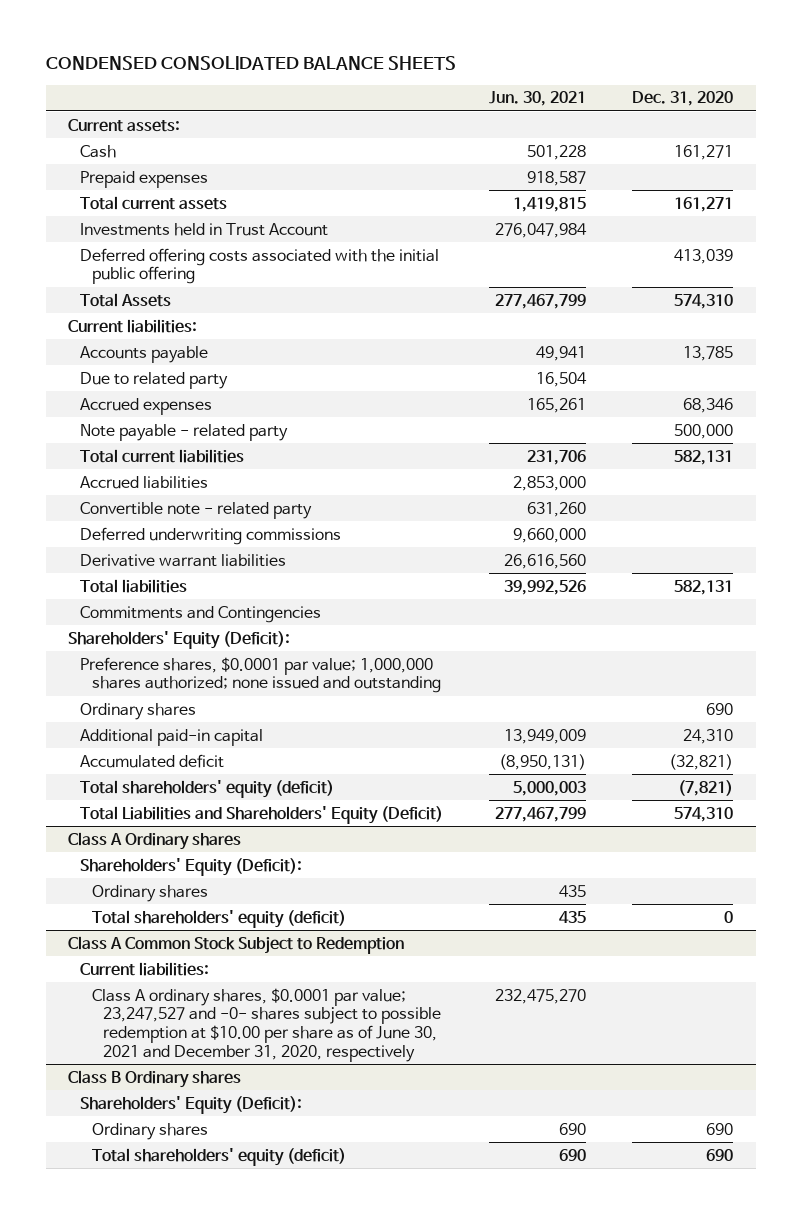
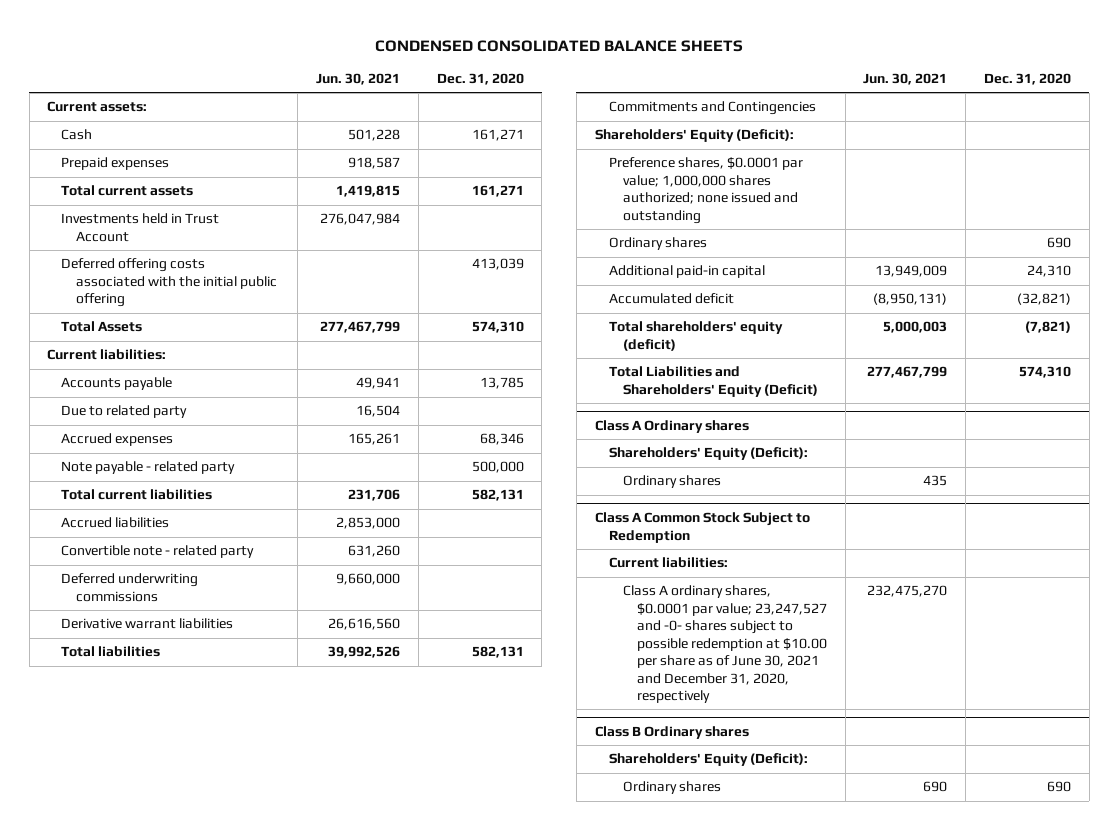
[91,909,346,928] Total shareholders' equity (deficit) -> none
[91,1147,346,1166] Total shareholders' equity (deficit) -> none

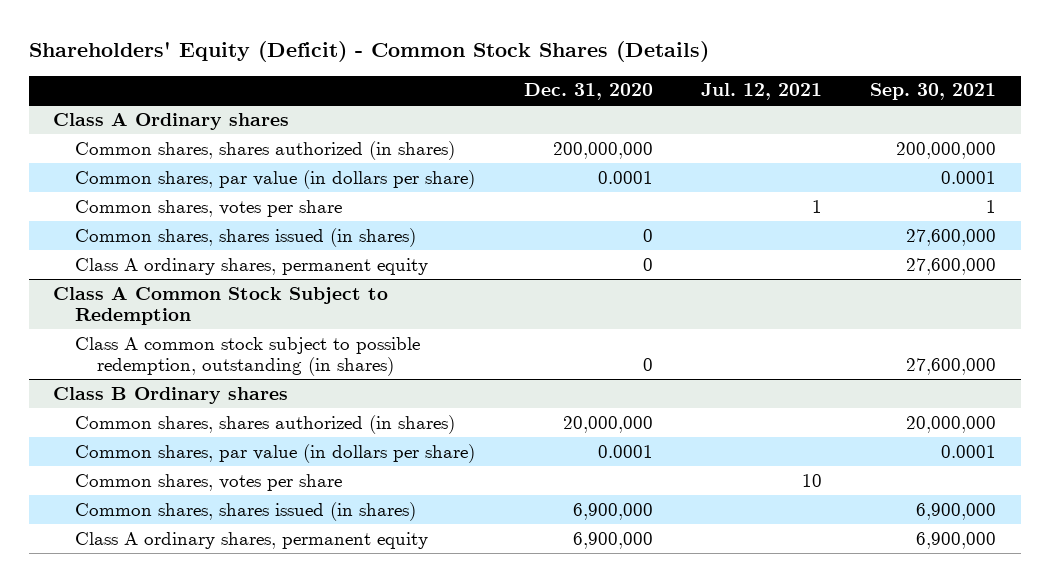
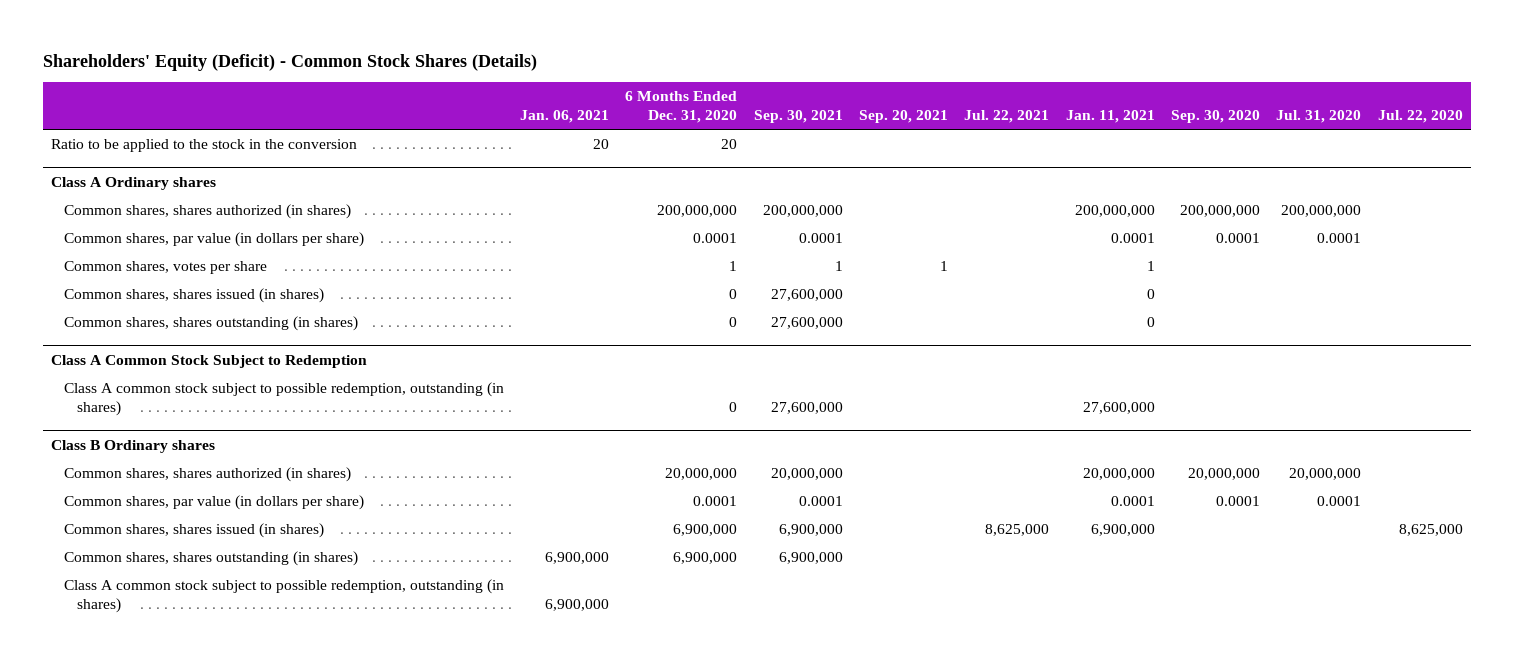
[523,83,653,101] Dec. 31, 2020 -> none
[701,83,823,101] Jul. 12, 2021 -> none
none -> [520,110,610,124] Jan. 06, 2021
none -> [625,91,738,124] 6 Months Ended Dec. 31, 2020
none -> [859,110,949,124] Sep. 20, 2021
none -> [964,110,1050,124] Jul. 22, 2021
none -> [1065,110,1155,124] Jan. 11, 2021
none -> [1171,110,1261,124] Sep. 30, 2020
none -> [1276,110,1362,124] Jul. 31, 2020
none -> [1377,110,1463,124] Jul. 22, 2020
none -> [50,139,357,153] Ratio to be applied to the stock in the conversion
[75,257,429,275] Class A ordinary shares, permanent equity -> [63,316,358,332] Common shares, shares outstanding (in shares)
[75,473,343,491] Common shares, votes per share -> none
[75,531,429,549] Class A ordinary shares, permanent equity -> [63,551,358,567] Common shares, shares outstanding (in shares)
none -> [63,579,504,614] Class A common stock subject to possible redemption, outstanding (in shares)

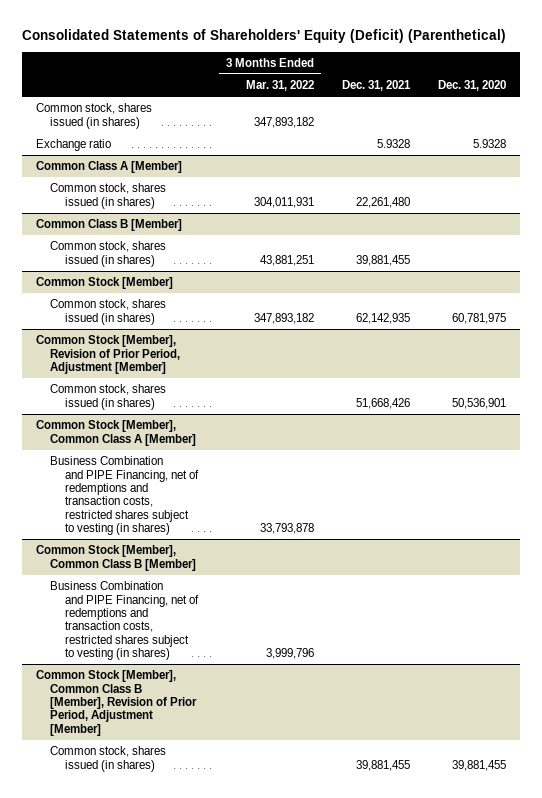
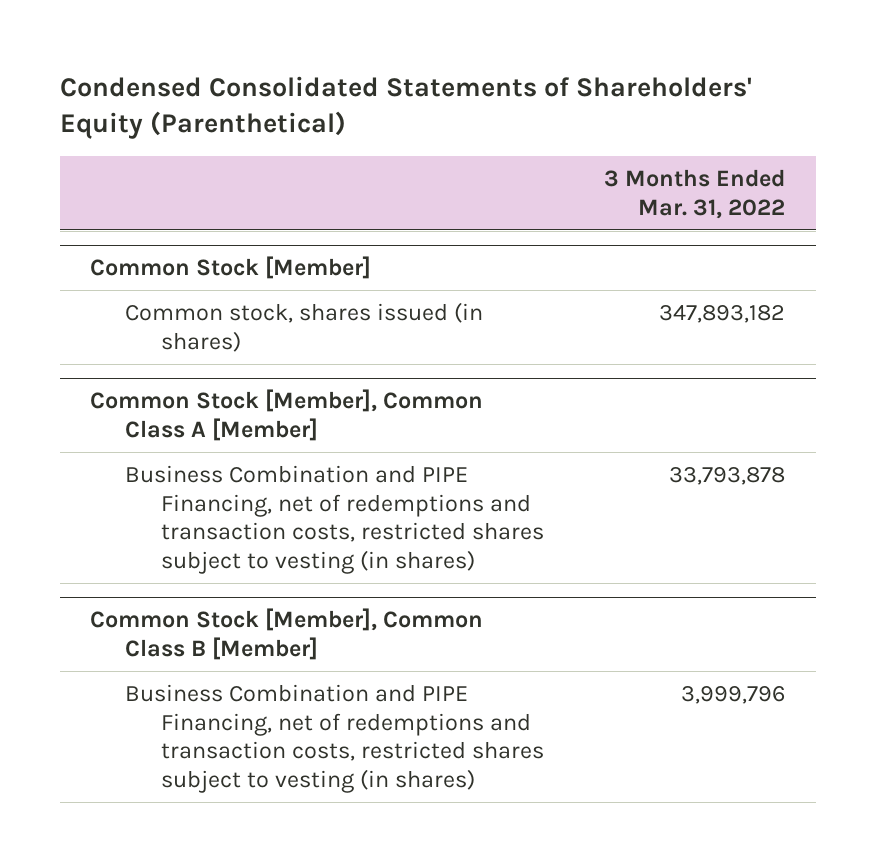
[22,29,507,44] Consolidated Statements of Shareholders' Equity (Deficit) (Parenthetical) -> [59,75,752,140] Condensed Consolidated Statements of Shareholders' Equity (Parenthetical)
[341,80,411,92] Dec. 31, 2021 -> none
[437,80,506,92] Dec. 31, 2020 -> none
[36,103,153,129] Common stock, shares issued (in shares) -> none
[36,139,112,152] Exchange ratio -> none
[36,161,183,174] Common Class A [Member] -> none
[50,183,167,209] Common stock, shares issued (in shares) -> none
[36,219,183,232] Common Class B [Member] -> none
[50,241,167,267] Common stock, shares issued (in shares) -> none
[36,335,181,374] Common Stock [Member], Revision of Prior Period, Adjustment [Member] -> none
[50,384,167,410] Common stock, shares issued (in shares) -> none
[36,670,198,736] Common Stock [Member], Common Class B [Member], Revision of Prior Period, Adjustment [Member] -> none
[50,746,167,772] Common stock, shares issued (in shares) -> none

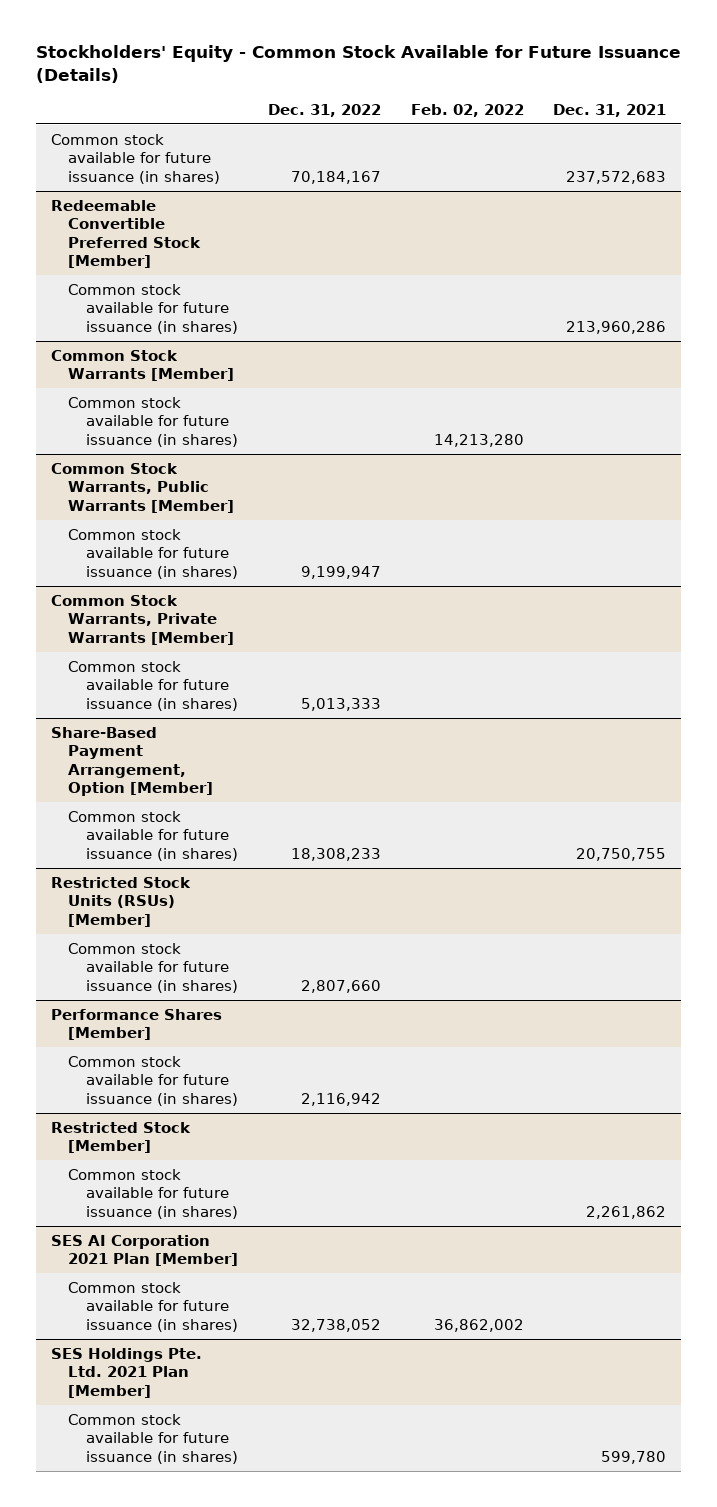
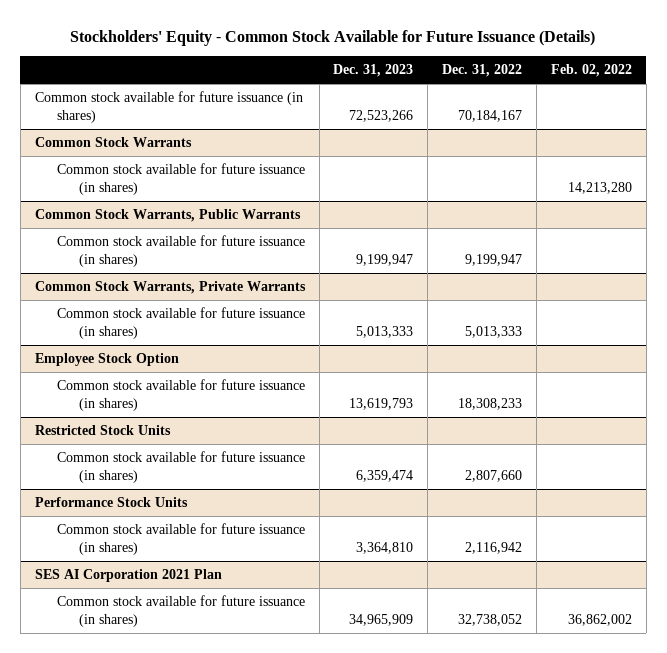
[553,103,667,117] Dec. 31, 2021 -> none
none -> [333,64,414,78] Dec. 31, 2023
[50,199,202,268] Redeemable Convertible Preferred Stock [Member] -> none
[68,283,238,334] Common stock available for future issuance (in shares) -> none
[50,349,235,382] Common Stock Warrants [Member] -> [34,137,192,148] Common Stock Warrants
[50,462,235,513] Common Stock Warrants, Public Warrants [Member] -> [34,209,301,223] Common Stock Warrants, Public Warrants
[50,594,235,645] Common Stock Warrants, Private Warrants [Member] -> [34,281,306,295] Common Stock Warrants, Private Warrants
[50,726,214,796] Share-Based Payment Arrangement, Option [Member] -> [34,353,179,367] Employee Stock Option
[50,876,191,927] Restricted Stock Units (RSUs) [Member] -> [34,425,171,436] Restricted Stock Units
[50,1008,222,1041] Performance Shares [Member] -> [34,497,188,508] Performance Stock Units
[50,1121,191,1154] Restricted Stock [Member] -> none
[68,1168,238,1219] Common stock available for future issuance (in shares) -> none
[50,1234,239,1267] SES AI Corporation 2021 Plan [Member] -> [34,569,222,583] SES AI Corporation 2021 Plan
[50,1347,202,1398] SES Holdings Pte. Ltd. 2021 Plan [Member] -> none
[68,1413,238,1464] Common stock available for future issuance (in shares) -> none

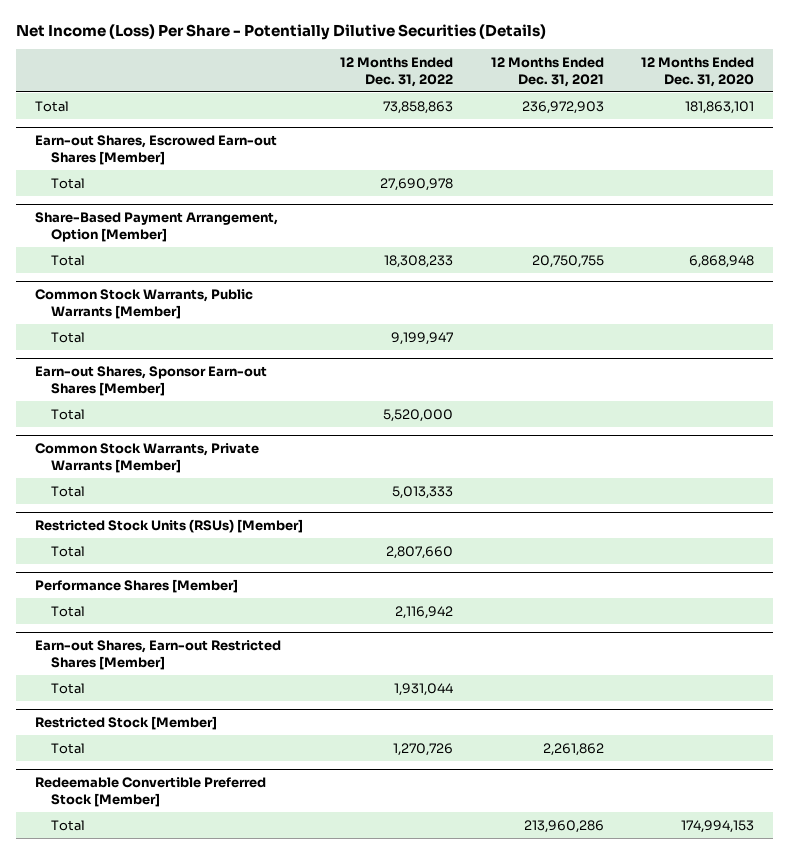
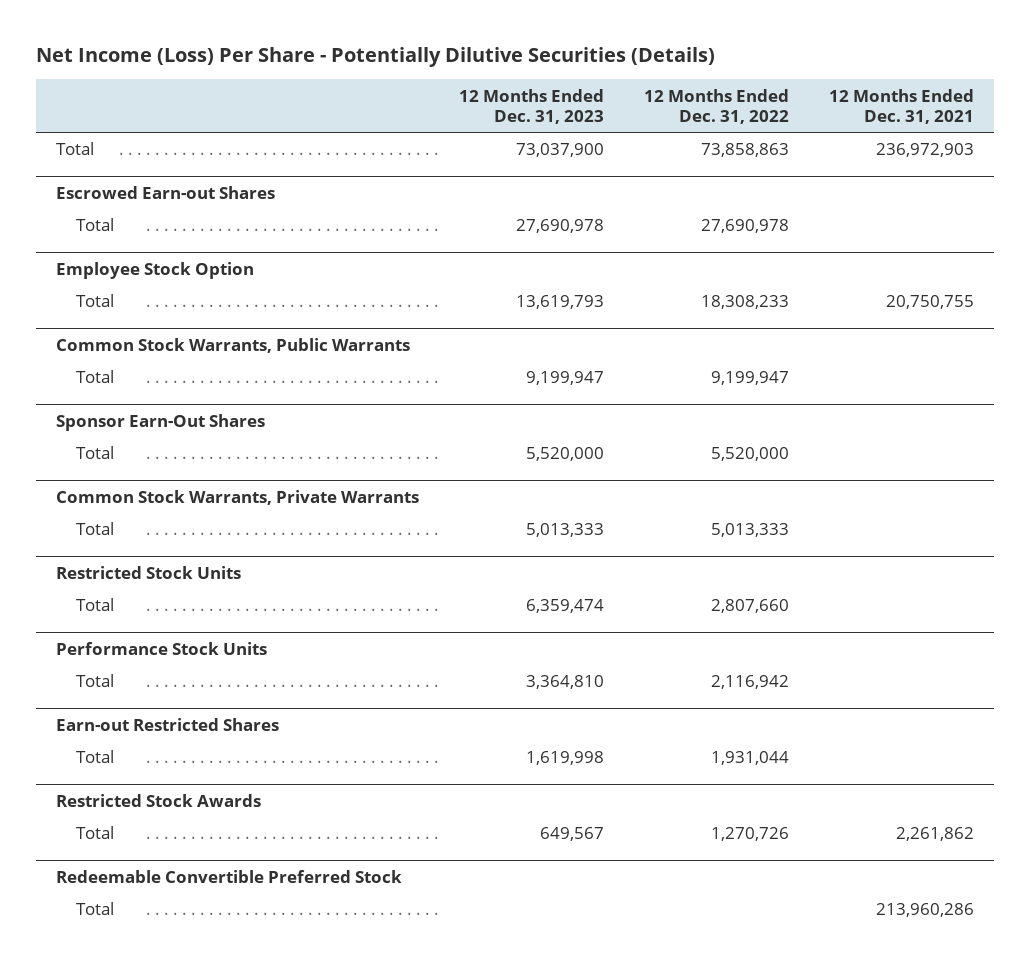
[641,56,755,87] 12 Months Ended Dec. 31, 2020 -> none
none -> [459,88,605,124] 12 Months Ended Dec. 31, 2023
[34,135,277,165] Earn-out Shares, Escrowed Earn-out Shares [Member] -> [56,185,276,199] Escrowed Earn-out Shares
[34,212,278,242] Share-Based Payment Arrangement, Option [Member] -> [56,261,255,279] Employee Stock Option
[34,289,253,319] Common Stock Warrants, Public Warrants [Member] -> [56,337,411,353] Common Stock Warrants, Public Warrants
[34,366,267,396] Earn-out Shares, Sponsor Earn-out Shares [Member] -> [56,413,266,431] Sponsor Earn-Out Shares
[34,443,259,473] Common Stock Warrants, Private Warrants [Member] -> [56,489,420,505] Common Stock Warrants, Private Warrants
[34,519,303,534] Restricted Stock Units (RSUs) [Member] -> [56,565,242,579] Restricted Stock Units
[34,579,238,594] Performance Shares [Member] -> [56,641,268,655] Performance Stock Units
[34,640,281,670] Earn-out Shares, Earn-out Restricted Shares [Member] -> [56,717,280,731] Earn-out Restricted Shares
[34,716,217,731] Restricted Stock [Member] -> [56,793,262,807] Restricted Stock Awards
[34,777,266,807] Redeemable Convertible Preferred Stock [Member] -> [56,869,403,883] Redeemable Convertible Preferred Stock

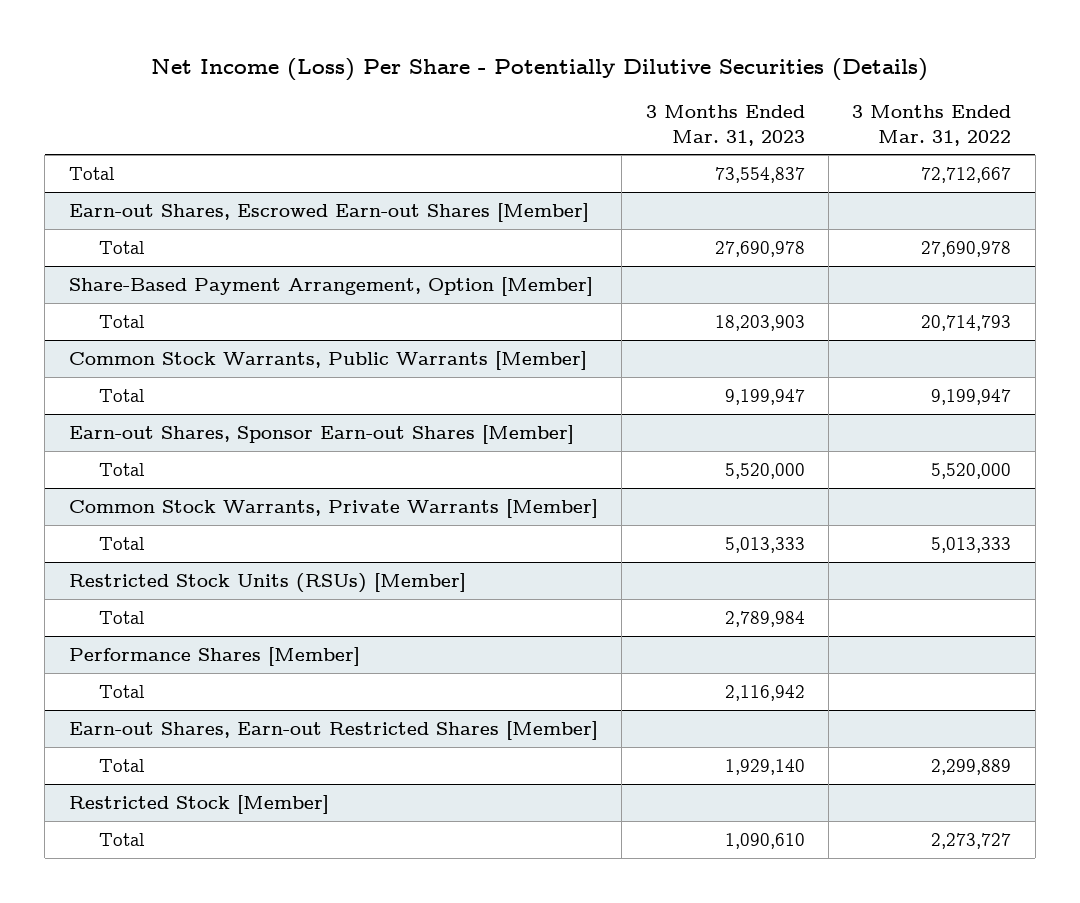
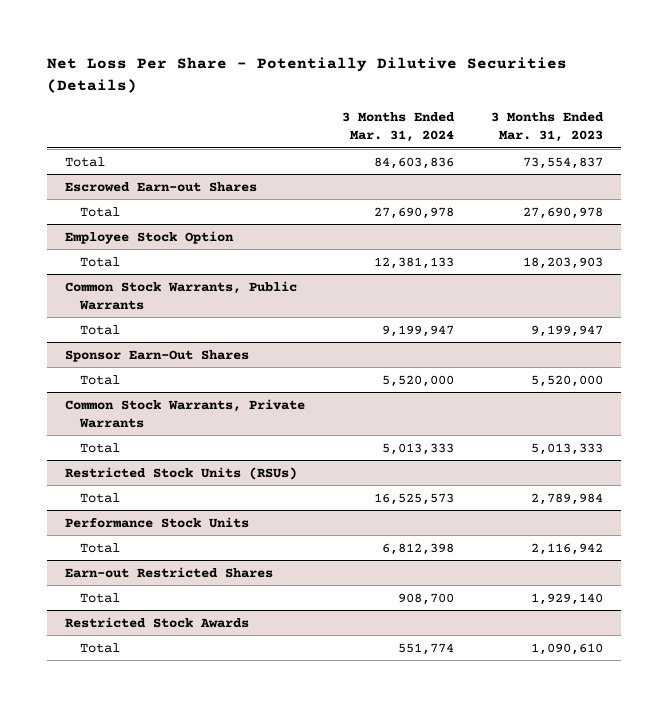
[151,58,929,82] Net Income (Loss) Per Share - Potentially Dilutive Securities (Details) -> [46,57,567,94] Net Loss Per Share - Potentially Dilutive Securities (Details)
[852,105,1012,146] 3 Months Ended Mar. 31, 2022 -> none
none -> [341,111,455,143] 3 Months Ended Mar. 31, 2024
[68,202,589,222] Earn-out Shares, Escrowed Earn-out Shares [Member] -> [65,181,258,192] Escrowed Earn-out Shares
[68,276,593,296] Share-Based Payment Arrangement, Option [Member] -> [65,230,235,244] Employee Stock Option
[68,350,587,370] Common Stock Warrants, Public Warrants [Member] -> [65,280,298,310] Common Stock Warrants, Public Warrants
[68,424,574,444] Earn-out Shares, Sponsor Earn-out Shares [Member] -> [65,349,250,362] Sponsor Earn-Out Shares
[68,498,598,518] Common Stock Warrants, Private Warrants [Member] -> [65,398,306,428] Common Stock Warrants, Private Warrants
[68,572,466,593] Restricted Stock Units (RSUs) [Member] -> [65,466,298,480] Restricted Stock Units (RSUs)
[68,646,360,666] Performance Shares [Member] -> [65,516,250,528] Performance Stock Units
[68,720,598,740] Earn-out Shares, Earn-out Restricted Shares [Member] -> [65,566,274,578] Earn-out Restricted Shares
[68,794,329,814] Restricted Stock [Member] -> [65,616,250,628] Restricted Stock Awards

